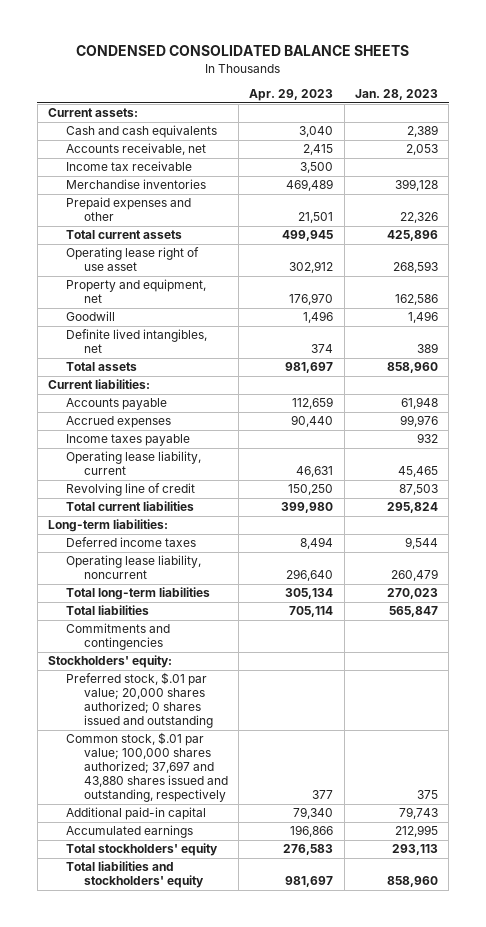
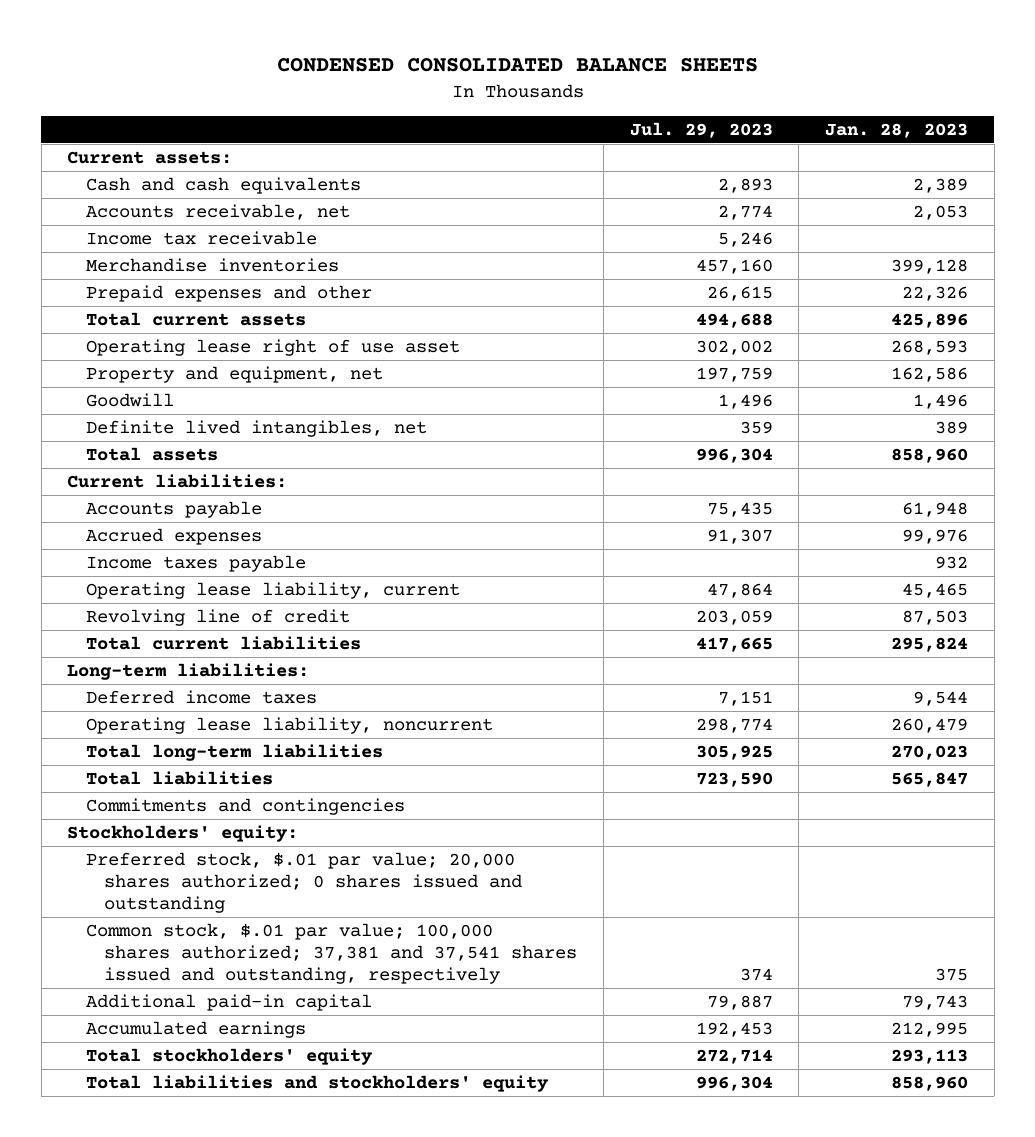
[249,89,334,102] Apr. 29, 2023 -> none
none -> [629,121,773,138] Jul. 29, 2023
[66,732,228,803] Common stock, $.01 par value; 100,000 shares authorized; 37,697 and 43,880 shares issued and outstanding, respectively -> [85,923,578,985] Common stock, $.01 par value; 100,000 shares authorized; 37,381 and 37,541 shares issued and outstanding, respectively

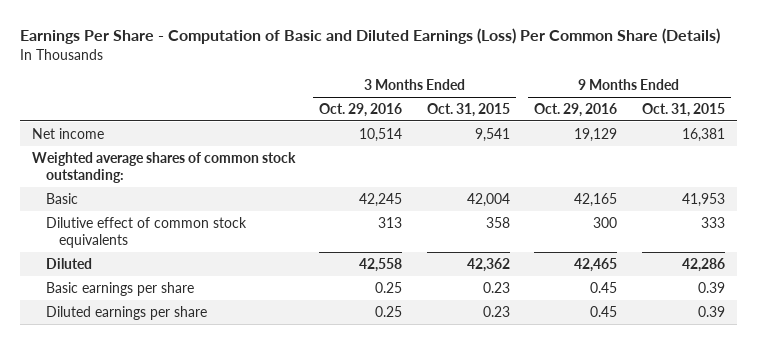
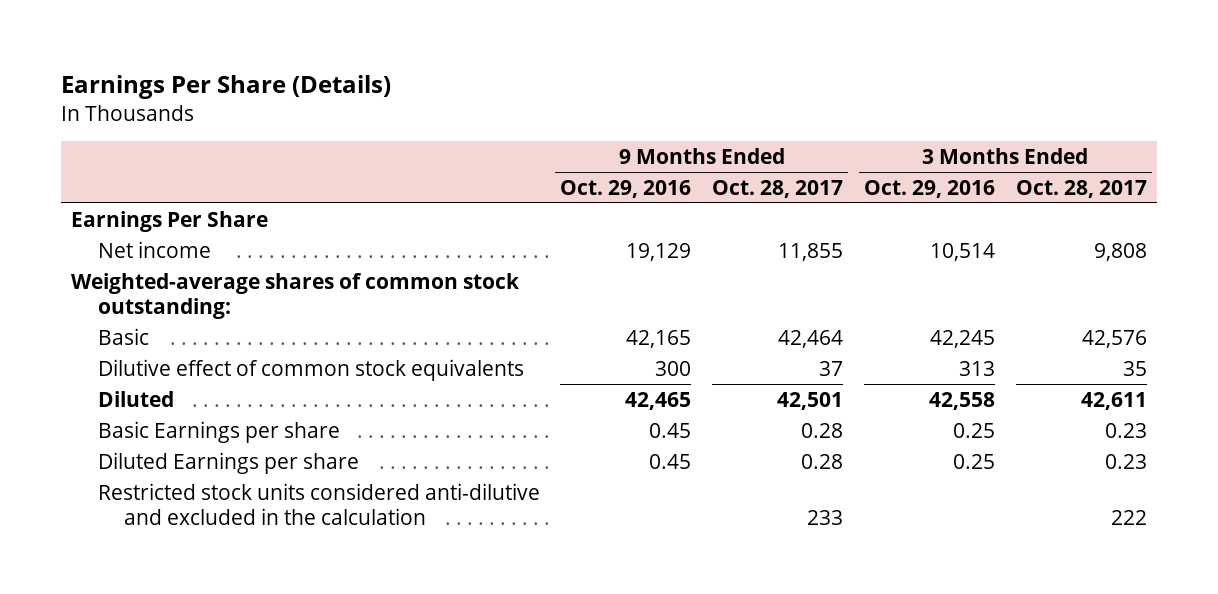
[19,28,720,45] Earnings Per Share - Computation of Basic and Diluted Earnings (Loss) Per Common Share (Details) -> [60,74,391,99] Earnings Per Share (Details)
[426,102,510,117] Oct. 31, 2015 -> none
[641,102,725,117] Oct. 31, 2015 -> none
none -> [712,179,844,198] Oct. 28, 2017
none -> [1015,179,1147,198] Oct. 28, 2017
none -> [71,210,269,232] Earnings Per Share
[31,151,296,183] Weighted average shares of common stock outstanding: -> [71,272,521,319] Weighted-average shares of common stock outstanding:
[45,281,194,296] Basic earnings per share -> [97,420,340,443] Basic Earnings per share
[45,305,207,320] Diluted earnings per share -> [97,451,359,474] Diluted Earnings per share
none -> [97,482,540,525] Restricted stock units considered anti-dilutive and excluded in the calculation

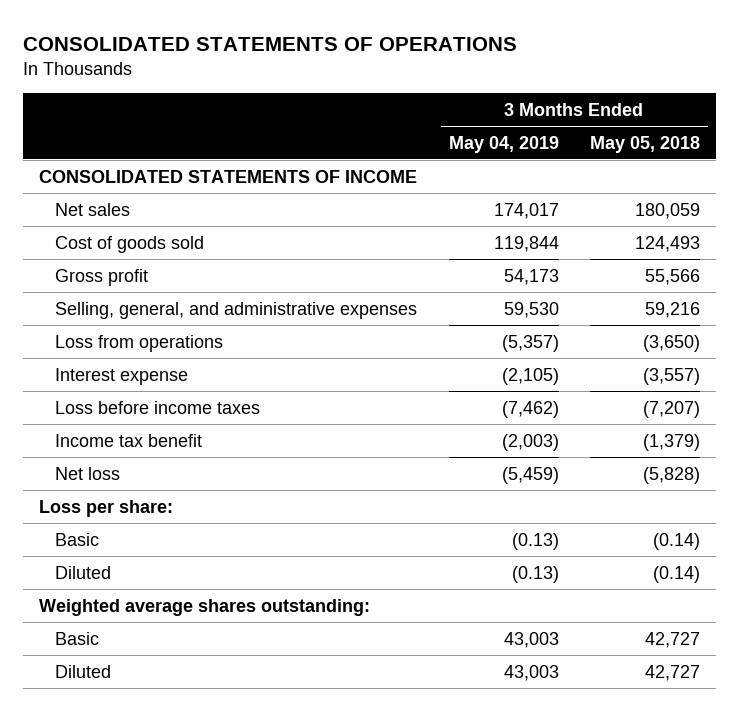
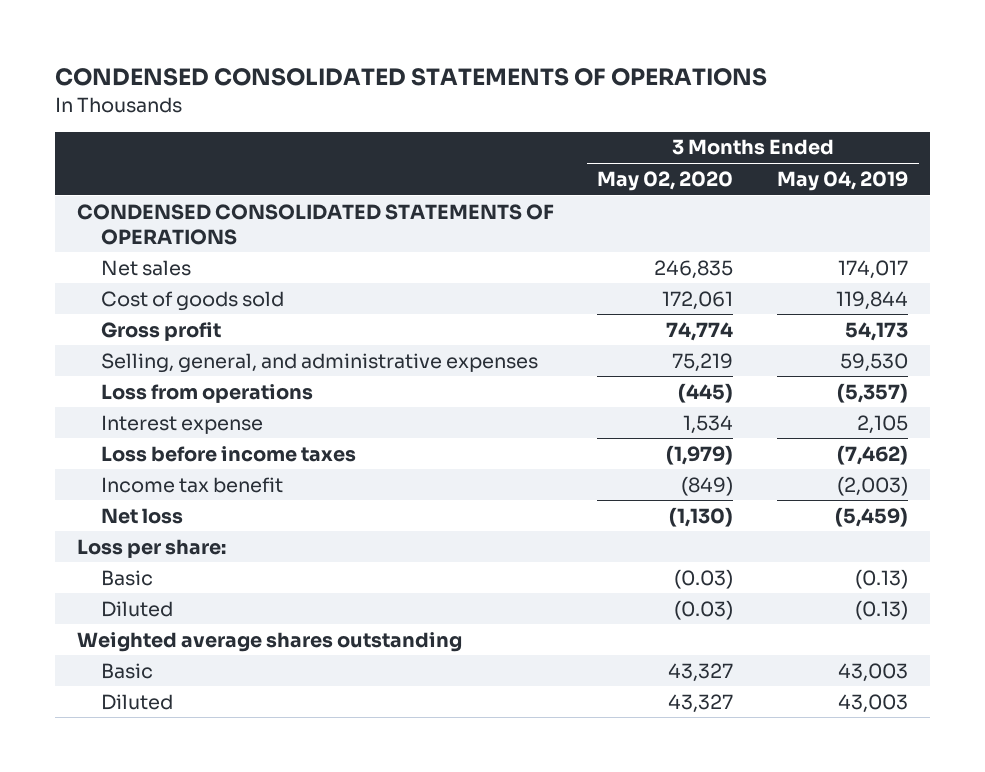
[23,37,518,52] CONSOLIDATED STATEMENTS OF OPERATIONS -> [54,68,767,87] CONDENSED CONSOLIDATED STATEMENTS OF OPERATIONS
[590,135,701,153] May 05, 2018 -> none
none -> [597,170,734,191] May 02, 2020
[39,169,418,183] CONSOLIDATED STATEMENTS OF INCOME -> [76,203,554,245] CONDENSED CONSOLIDATED STATEMENTS OF OPERATIONS
[501,367,559,385] (2,105) -> [857,414,909,434] 2,105
[39,598,371,616] Weighted average shares outstanding: -> [76,631,462,652] Weighted average shares outstanding

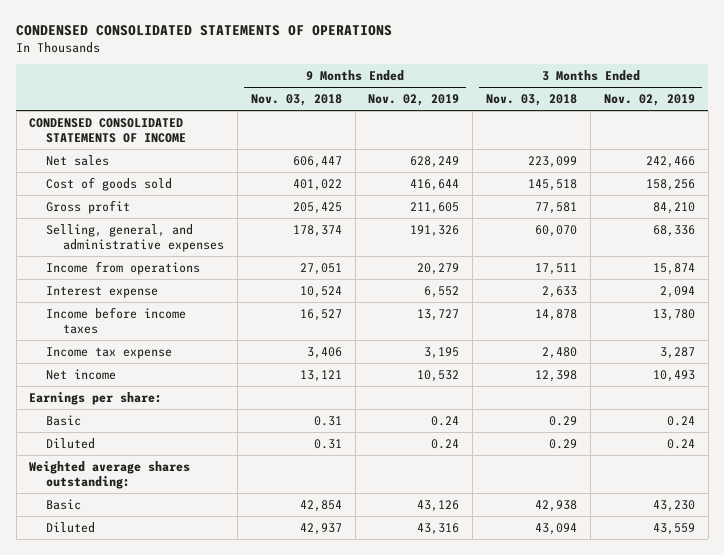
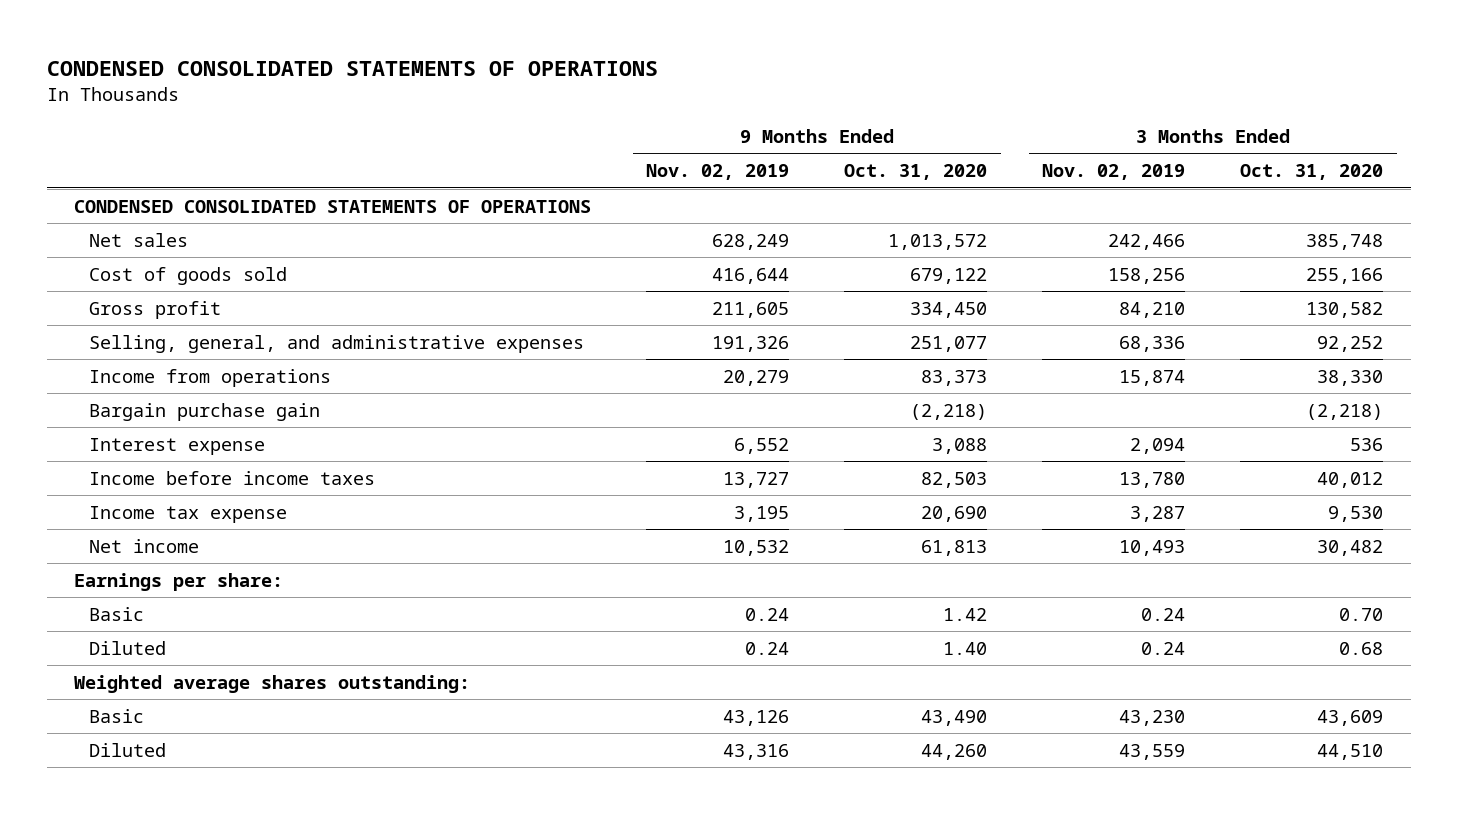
[250,94,342,107] Nov. 03, 2018 -> none
[486,94,578,107] Nov. 03, 2018 -> none
none -> [844,164,988,181] Oct. 31, 2020
none -> [1240,164,1384,181] Oct. 31, 2020
[29,117,187,143] CONDENSED CONSOLIDATED STATEMENTS OF INCOME -> [74,199,592,213] CONDENSED CONSOLIDATED STATEMENTS OF OPERATIONS
none -> [88,402,320,421] Bargain purchase gain

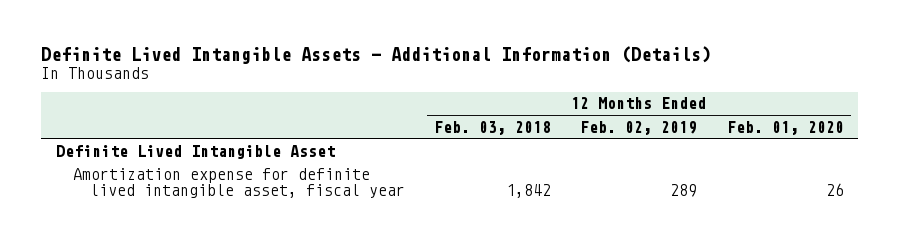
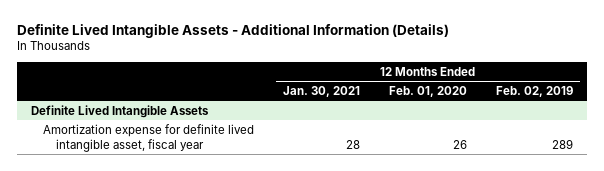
[434,120,552,135] Feb. 03, 2018 -> none
none -> [283,86,361,98] Jan. 30, 2021
[55,144,335,159] Definite Lived Intangible Asset -> [31,104,210,118] Definite Lived Intangible Assets

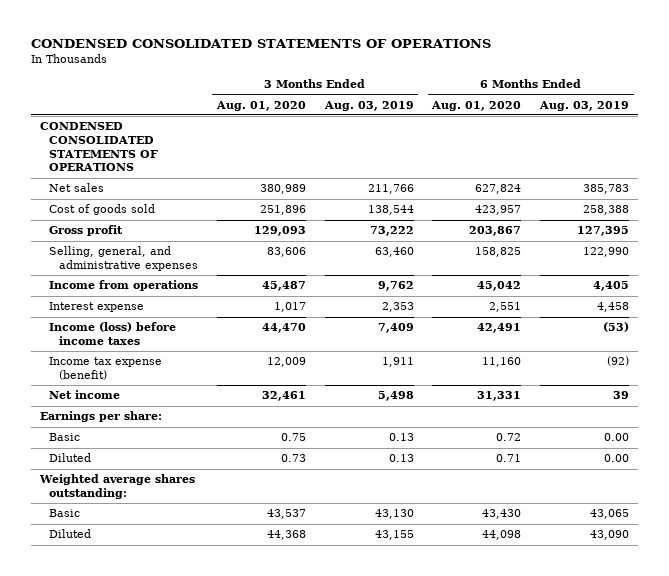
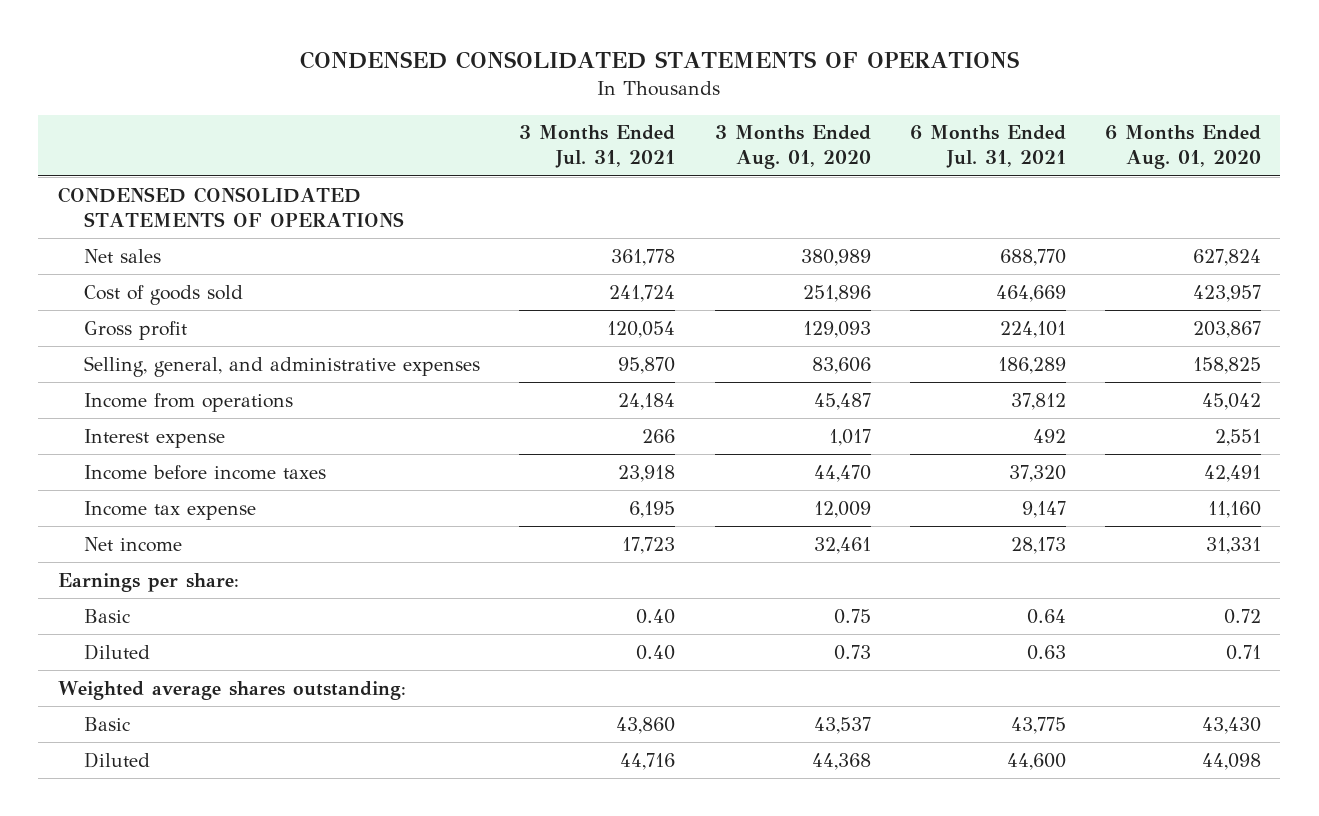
[323,100,414,111] Aug. 03, 2019 -> none
[539,100,630,111] Aug. 03, 2019 -> none
none -> [519,125,676,169] 3 Months Ended Jul. 31, 2021
none -> [909,125,1066,169] 6 Months Ended Jul. 31, 2021
[49,322,177,346] Income (loss) before income taxes -> [84,464,327,480] Income before income taxes
[49,357,163,381] Income tax expense (benefit) -> [84,500,257,520] Income tax expense

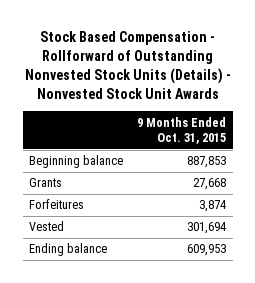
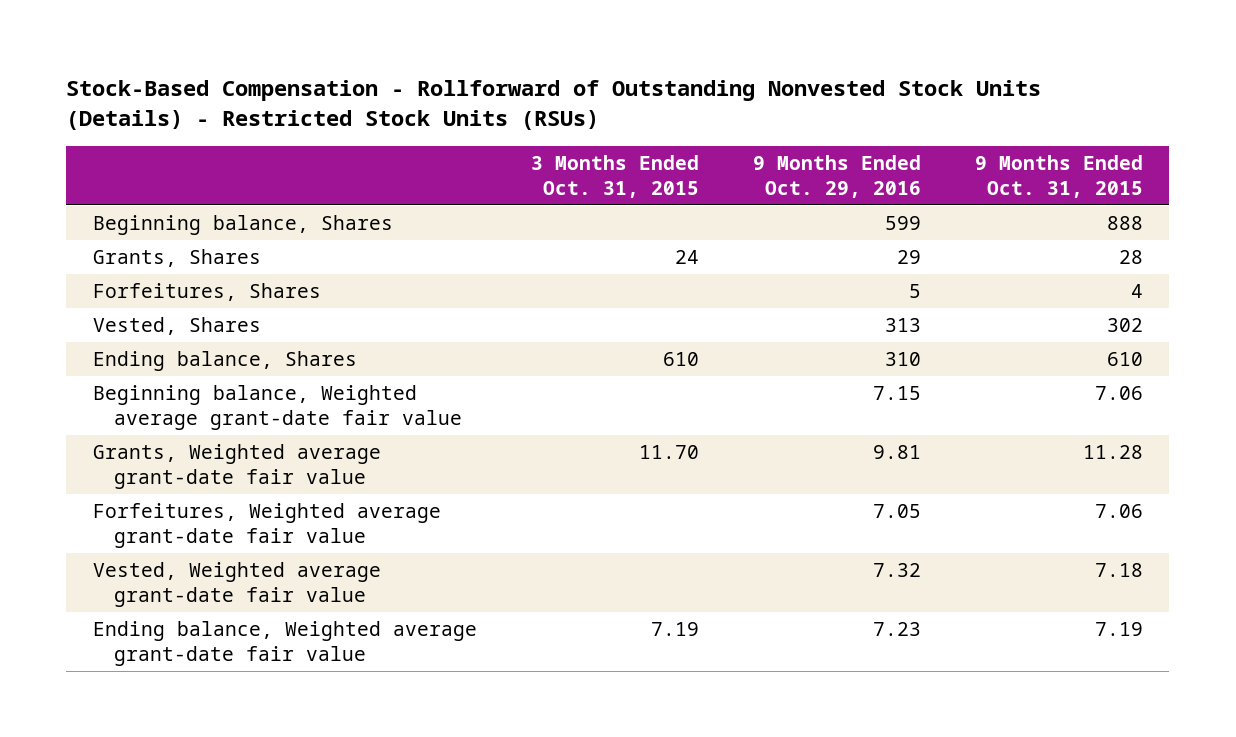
[24,30,231,100] Stock Based Compensation - Rollforward of Outstanding Nonvested Stock Units (Details) - Nonvested Stock Unit Awards -> [66,80,1042,131] Stock-Based Compensation - Rollforward of Outstanding Nonvested Stock Units (Details) - Restricted Stock Units (RSUs)
none -> [531,154,700,198] 3 Months Ended Oct. 31, 2015
none -> [752,154,921,198] 9 Months Ended Oct. 29, 2016
[29,155,124,169] Beginning balance -> [93,214,394,235] Beginning balance, Shares
[186,156,226,169] 887,853 -> [1106,215,1143,230] 888
[29,178,63,188] Grants -> [93,248,262,267] Grants, Shares
[192,178,226,191] 27,668 -> [1118,249,1143,264] 28
[29,199,85,210] Forfeitures -> [93,282,322,301] Forfeitures, Shares
[198,200,226,213] 3,874 -> [1130,283,1143,298] 4
[29,221,65,232] Vested -> [93,316,262,335] Vested, Shares
[186,222,226,235] 301,694 -> [1106,317,1143,332] 302
[29,243,108,257] Ending balance -> [93,350,358,371] Ending balance, Shares
[186,244,226,257] 609,953 -> [1106,351,1143,366] 610
none -> [93,384,463,431] Beginning balance, Weighted average grant-date fair value
none -> [93,443,382,490] Grants, Weighted average grant-date fair value
none -> [93,502,442,549] Forfeitures, Weighted average grant-date fair value
none -> [93,561,382,608] Vested, Weighted average grant-date fair value
none -> [93,620,478,667] Ending balance, Weighted average grant-date fair value

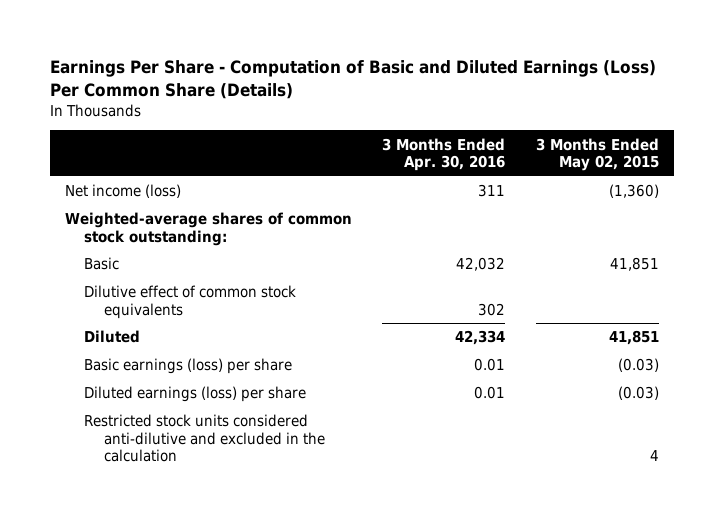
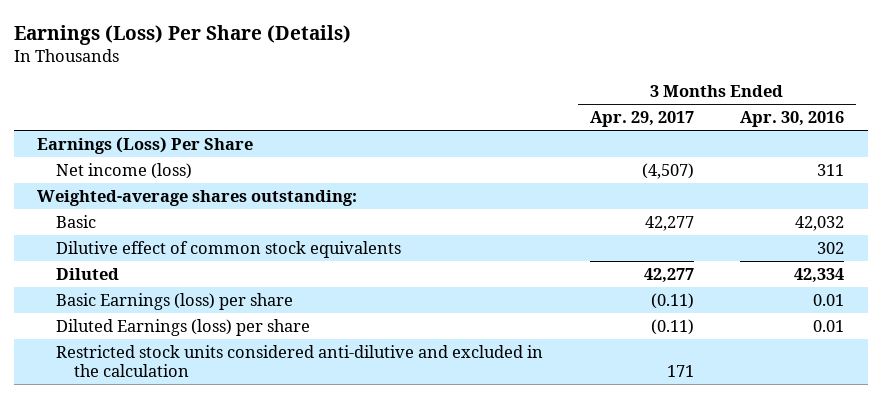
[49,59,656,99] Earnings Per Share - Computation of Basic and Diluted Earnings (Loss) Per Common Share (Details) -> [13,24,351,45] Earnings (Loss) Per Share (Details)
[535,137,659,172] 3 Months Ended May 02, 2015 -> none
none -> [589,111,694,128] Apr. 29, 2017
none -> [37,136,254,154] Earnings (Loss) Per Share
[64,212,352,246] Weighted-average shares of common stock outstanding: -> [37,189,358,206] Weighted-average shares outstanding:
[84,358,293,375] Basic earnings (loss) per share -> [55,292,293,310] Basic Earnings (loss) per share
[84,386,307,403] Diluted earnings (loss) per share -> [55,318,310,336] Diluted Earnings (loss) per share

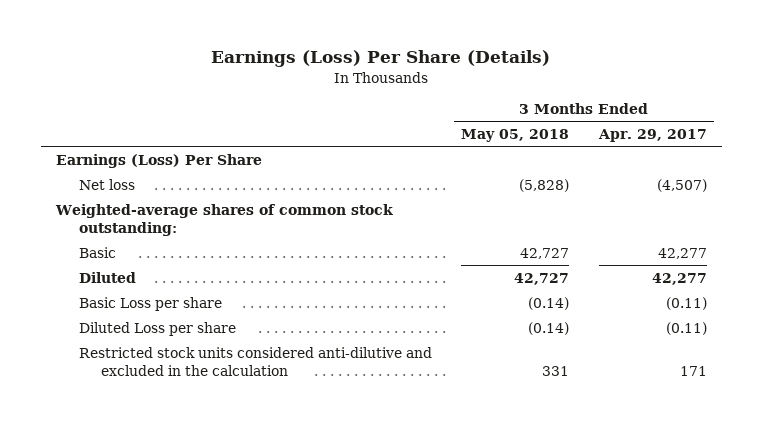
[740,111,845,128] Apr. 30, 2016 -> none
none -> [461,129,570,143] May 05, 2018
[55,162,192,179] Net income (loss) -> [78,178,135,190] Net loss
[37,189,358,206] Weighted-average shares outstanding: -> [55,203,394,236] Weighted-average shares of common stock outstanding:
[55,240,401,258] Dilutive effect of common stock equivalents -> none
[55,292,293,310] Basic Earnings (loss) per share -> [78,296,222,311] Basic Loss per share
[55,318,310,336] Diluted Earnings (loss) per share -> [78,321,236,336] Diluted Loss per share

